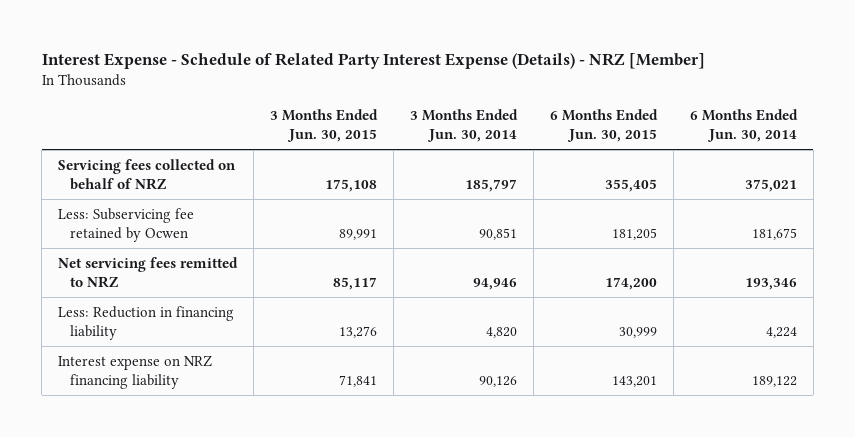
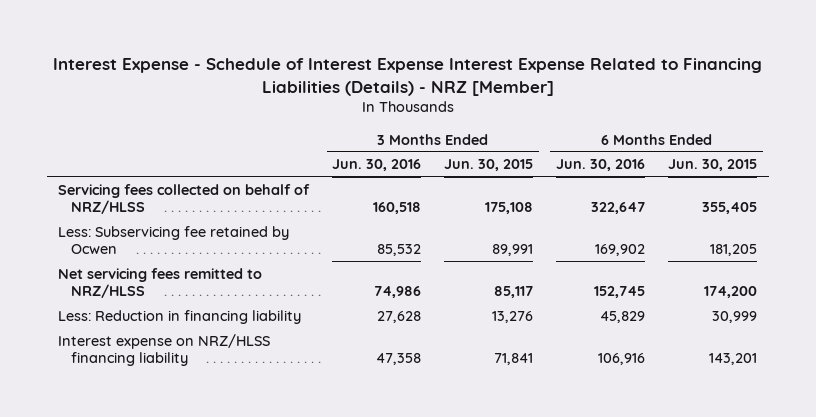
[41,53,705,70] Interest Expense - Schedule of Related Party Interest Expense (Details) - NRZ [Member] -> [52,57,762,96] Interest Expense - Schedule of Interest Expense Interest Expense Related to Financing Liabilities (Details) - NRZ [Member]
[410,109,519,143] 3 Months Ended Jun. 30, 2014 -> none
[689,109,798,143] 6 Months Ended Jun. 30, 2014 -> none
none -> [332,159,422,172] Jun. 30, 2016
none -> [556,159,646,172] Jun. 30, 2016
[58,158,237,190] Servicing fees collected on behalf of NRZ -> [58,183,311,215] Servicing fees collected on behalf of NRZ/HLSS
[58,256,239,288] Net servicing fees remitted to NRZ -> [58,267,263,299] Net servicing fees remitted to NRZ/HLSS
[58,354,213,389] Interest expense on NRZ financing liability -> [58,333,271,367] Interest expense on NRZ/HLSS financing liability

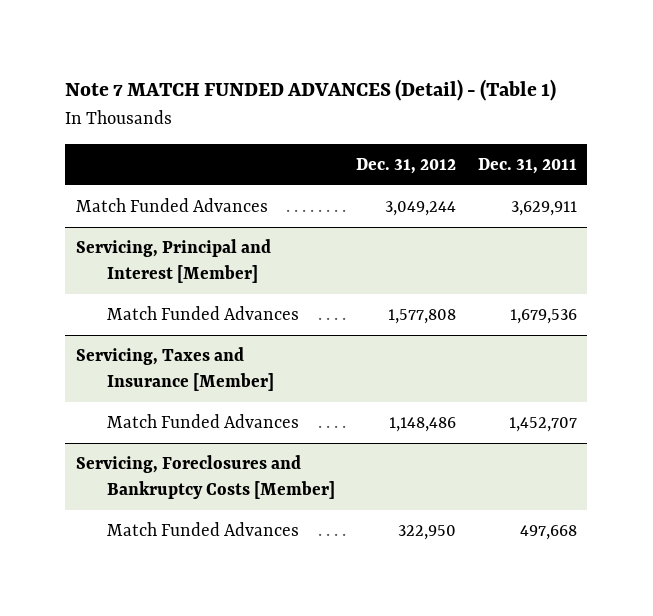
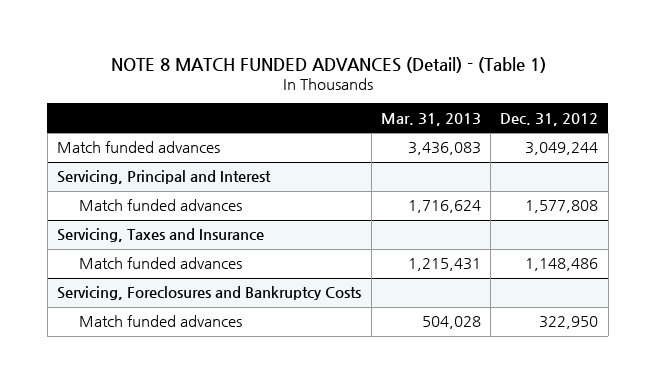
[65,79,557,102] Note 7 MATCH FUNDED ADVANCES (Detail) - (Table 1) -> [110,56,546,73] NOTE 8 MATCH FUNDED ADVANCES (Detail) - (Table 1)
[477,157,577,174] Dec. 31, 2011 -> none
none -> [380,112,481,126] Mar. 31, 2013
[76,198,269,213] Match Funded Advances -> [57,141,221,154] Match funded advances
[76,239,272,283] Servicing, Principal and Interest [Member] -> [57,170,272,185] Servicing, Principal and Interest
[106,306,299,321] Match Funded Advances -> [79,199,243,212] Match funded advances
[76,347,274,391] Servicing, Taxes and Insurance [Member] -> [57,228,265,243] Servicing, Taxes and Insurance
[106,414,299,429] Match Funded Advances -> [79,257,243,270] Match funded advances
[76,455,335,499] Servicing, Foreclosures and Bankruptcy Costs [Member] -> [57,286,362,301] Servicing, Foreclosures and Bankruptcy Costs
[106,522,299,537] Match Funded Advances -> [79,315,243,328] Match funded advances

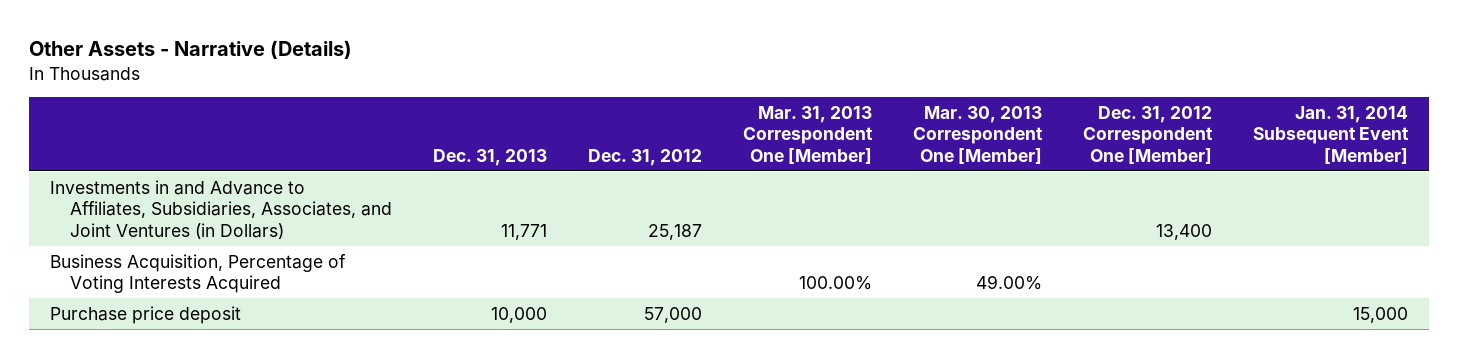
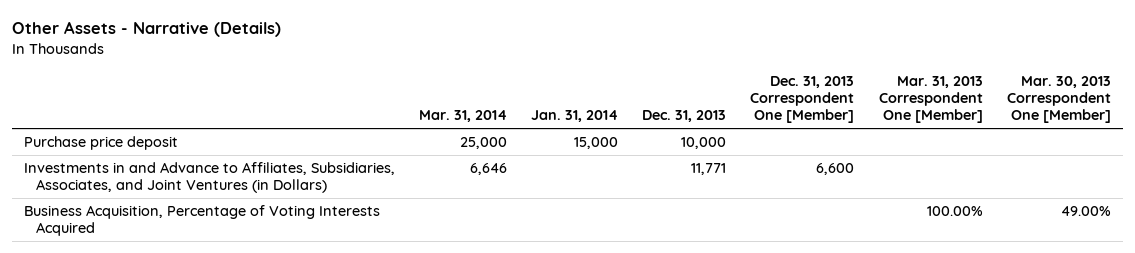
[588,148,703,166] Dec. 31, 2012 -> none
[1083,105,1214,164] Dec. 31, 2012 Correspondent One [Member] -> none
[1253,105,1410,164] Jan. 31, 2014 Subsequent Event [Member] -> none
none -> [419,110,508,123] Mar. 31, 2014
none -> [531,110,619,123] Jan. 31, 2014
none -> [750,75,855,124] Dec. 31, 2013 Correspondent One [Member]
[49,305,241,324] Purchase price deposit -> [24,136,179,151] Purchase price deposit

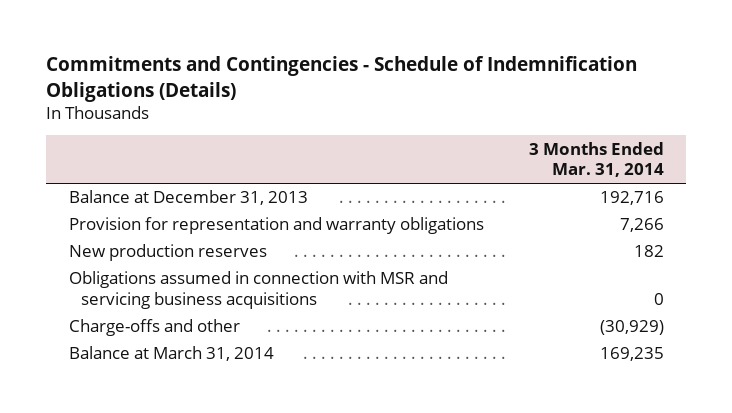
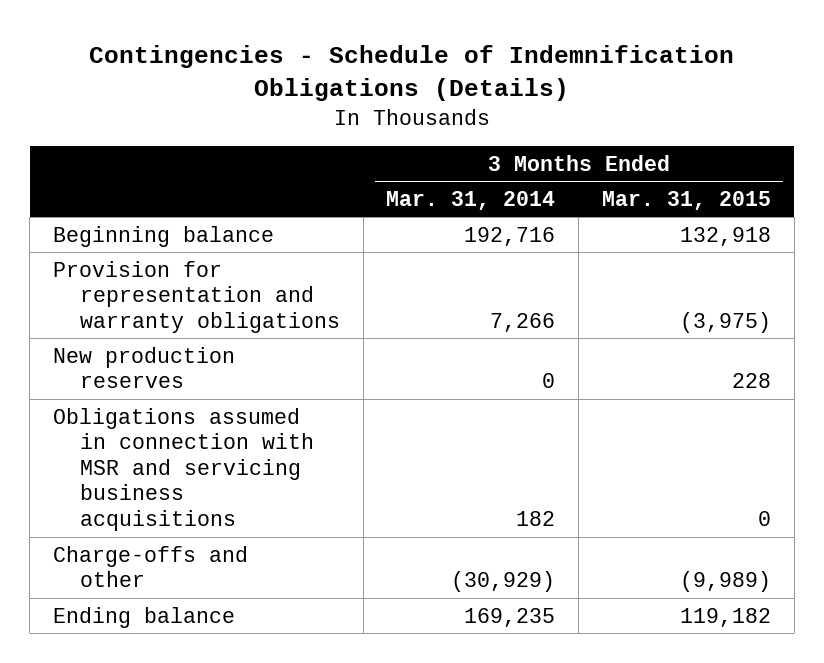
[46,56,638,102] Commitments and Contingencies - Schedule of Indemnification Obligations (Details) -> [88,44,734,101] Contingencies - Schedule of Indemnification Obligations (Details)
none -> [602,190,772,210] Mar. 31, 2015
[68,190,308,206] Balance at December 31, 2013 -> [52,225,274,247] Beginning balance
[633,245,664,258] 182 -> [542,373,556,389] 0
[653,293,664,306] 0 -> [516,511,556,527] 182
[68,346,274,362] Balance at March 31, 2014 -> [52,606,235,628] Ending balance

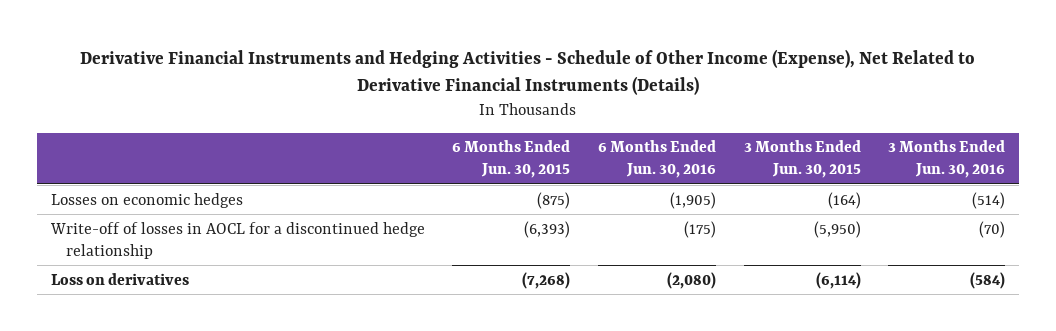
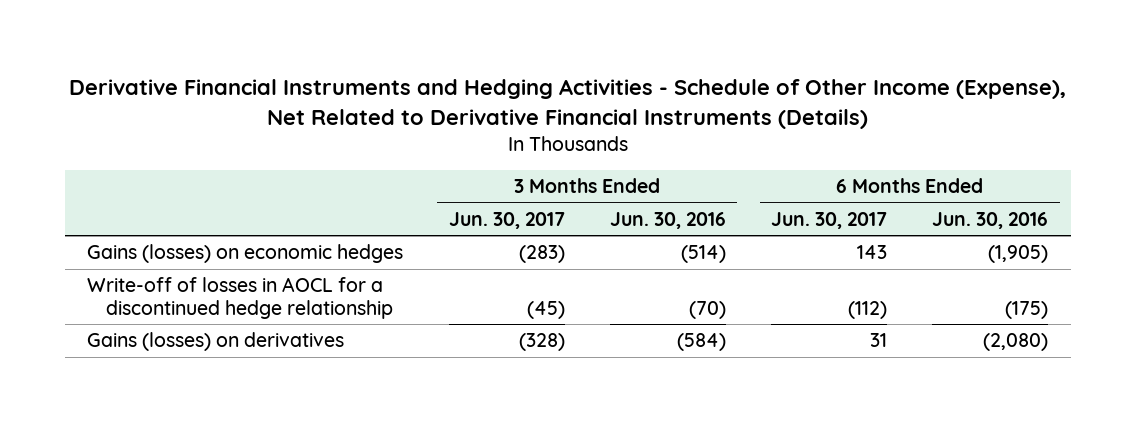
[452,140,571,179] 6 Months Ended Jun. 30, 2015 -> none
[743,140,861,179] 3 Months Ended Jun. 30, 2015 -> none
none -> [448,211,565,229] Jun. 30, 2017
none -> [771,211,888,229] Jun. 30, 2017
[50,192,243,208] Losses on economic hedges -> [87,244,404,264] Gains (losses) on economic hedges
[50,272,189,285] Loss on derivatives -> [87,332,345,352] Gains (losses) on derivatives

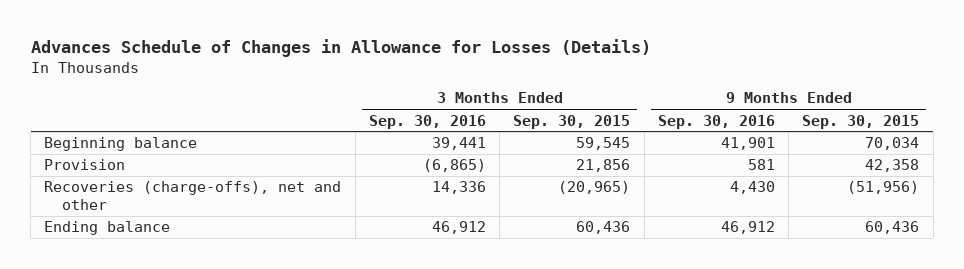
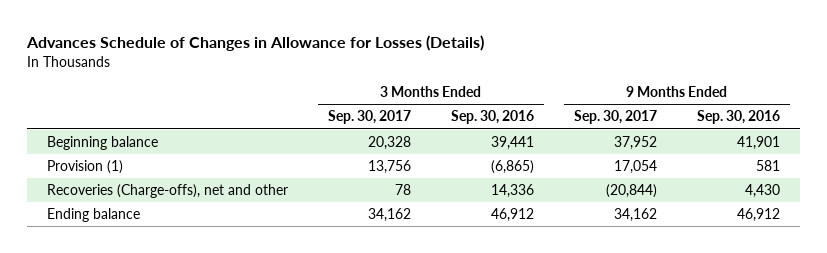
[513,114,631,129] Sep. 30, 2015 -> none
[802,114,920,129] Sep. 30, 2015 -> none
none -> [328,110,412,125] Sep. 30, 2017
none -> [573,110,657,125] Sep. 30, 2017
[44,159,126,171] Provision -> [47,159,124,174] Provision (1)
[44,181,342,210] Recoveries (charge-offs), net and other -> [47,183,289,198] Recoveries (Charge-offs), net and other

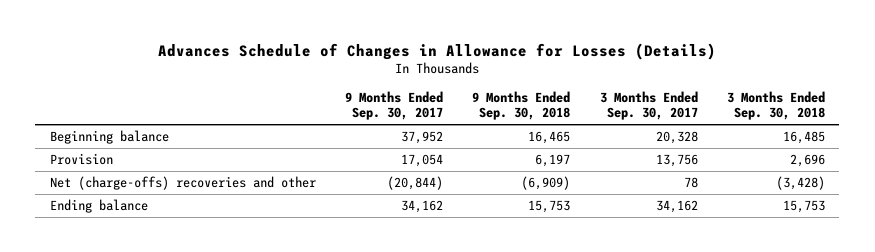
[450,110,534,125] Sep. 30, 2016 -> none
[696,110,780,125] Sep. 30, 2016 -> none
none -> [472,91,571,121] 9 Months Ended Sep. 30, 2018
none -> [726,91,825,121] 3 Months Ended Sep. 30, 2018
[47,159,124,174] Provision (1) -> [50,153,114,166] Provision
[47,183,289,198] Recoveries (Charge-offs), net and other -> [50,176,317,191] Net (charge-offs) recoveries and other

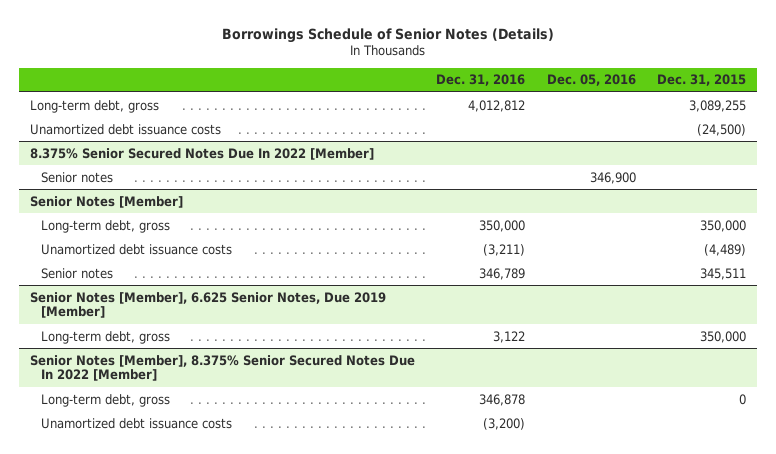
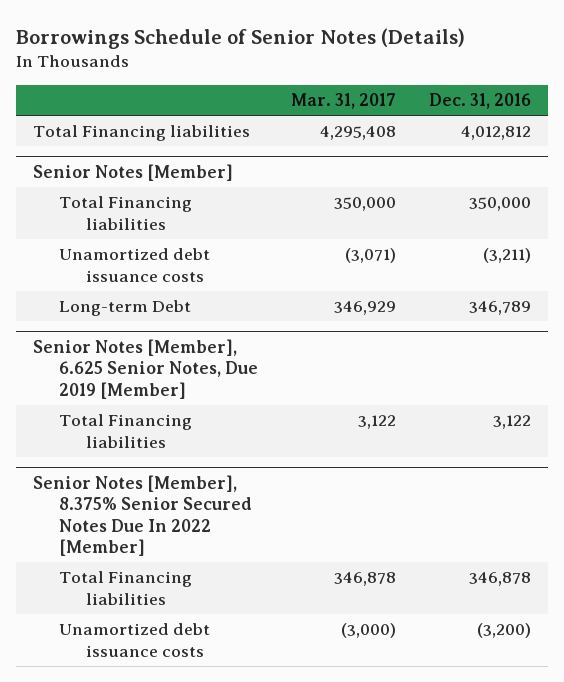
[546,74,636,87] Dec. 05, 2016 -> none
[657,74,747,87] Dec. 31, 2015 -> none
none -> [291,93,397,110] Mar. 31, 2017
[30,123,222,135] Unamortized debt issuance costs -> none
[30,147,375,160] 8.375% Senior Secured Notes Due In 2022 [Member] -> none
[40,171,113,183] Senior notes -> none
[30,99,160,113] Long-term debt, gross -> [32,125,250,142] Total Financing liabilities
[40,219,170,233] Long-term debt, gross -> [59,196,193,230] Total Financing liabilities
[40,267,113,279] Senior notes -> [59,300,192,317] Long-term Debt
[40,330,170,344] Long-term debt, gross -> [59,414,193,448] Total Financing liabilities
[40,393,170,407] Long-term debt, gross -> [59,571,193,605] Total Financing liabilities

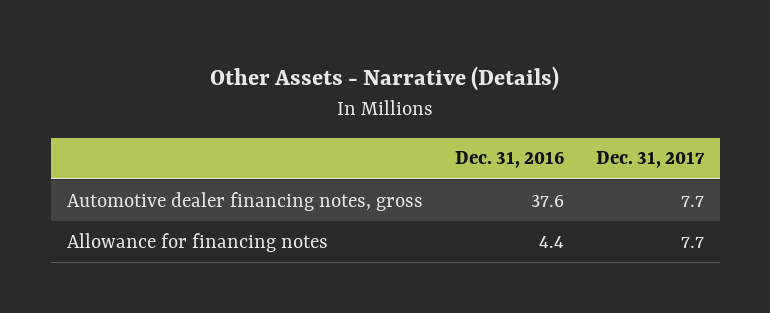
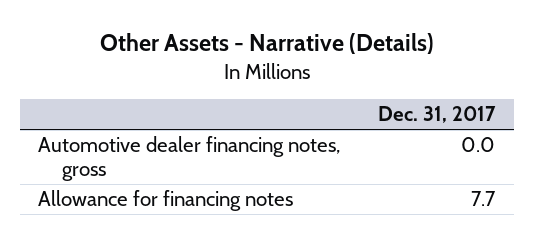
[454,151,564,169] Dec. 31, 2016 -> none
[680,195,704,207] 7.7 -> [461,137,496,153] 0.0

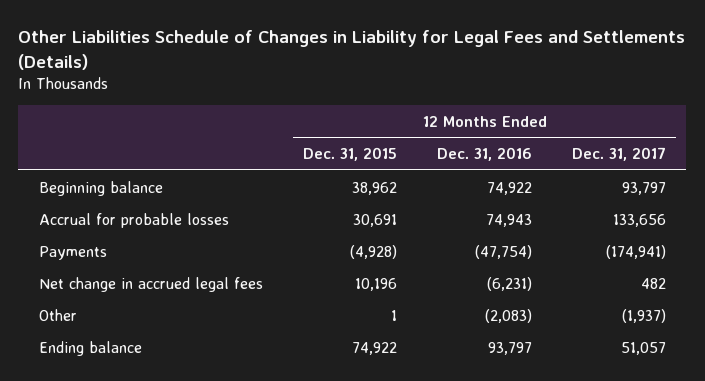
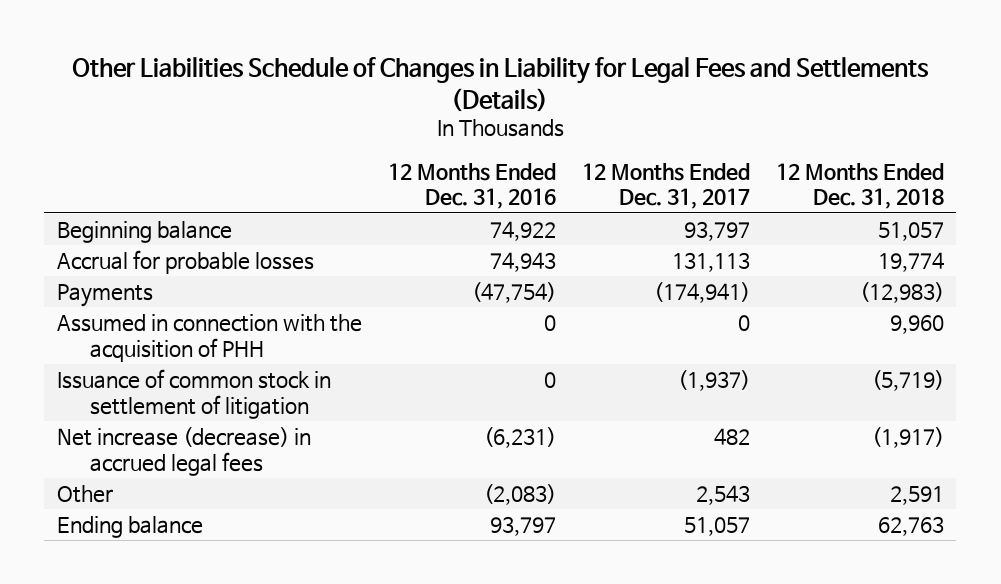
[302,147,397,162] Dec. 31, 2015 -> none
none -> [775,162,944,210] 12 Months Ended Dec. 31, 2018
[613,213,667,227] 133,656 -> [671,251,750,272] 131,113
none -> [57,313,363,362] Assumed in connection with the acquisition of PHH
none -> [57,368,332,419] Issuance of common stock in settlement of litigation
[38,276,263,292] Net change in accrued legal fees -> [57,426,312,476] Net increase (decrease) in accrued legal fees
[622,308,667,323] (1,937) -> [695,484,750,505] 2,543

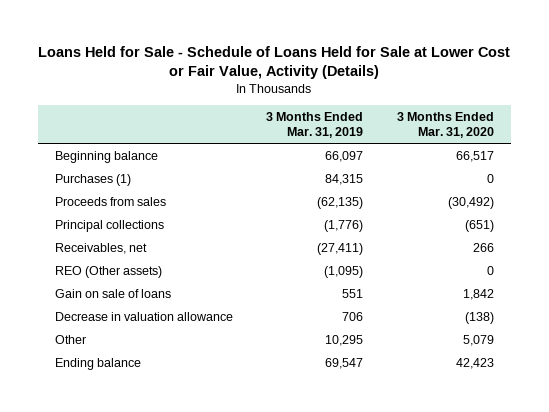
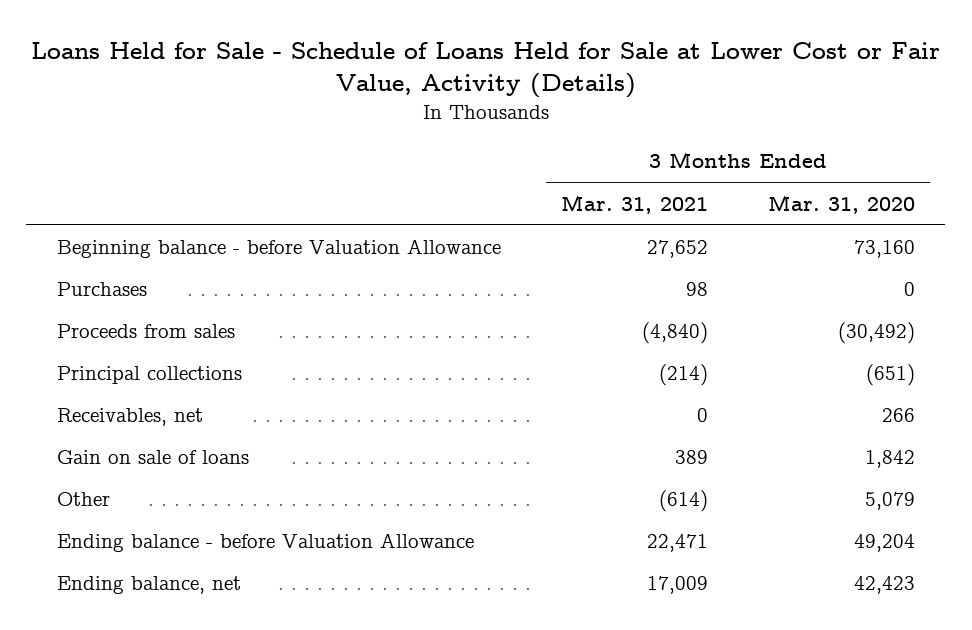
[266,112,364,138] 3 Months Ended Mar. 31, 2019 -> none
none -> [560,194,708,214] Mar. 31, 2021
[54,151,158,164] Beginning balance -> none
none -> [56,239,501,259] Beginning balance - before Valuation Allowance
[54,174,131,187] Purchases (1) -> [56,282,147,297] Purchases
[54,266,162,279] REO (Other assets) -> none
[54,312,233,322] Decrease in valuation allowance -> none
none -> [56,533,474,553] Ending balance - before Valuation Allowance
[54,358,141,371] Ending balance -> [56,576,241,595] Ending balance, net

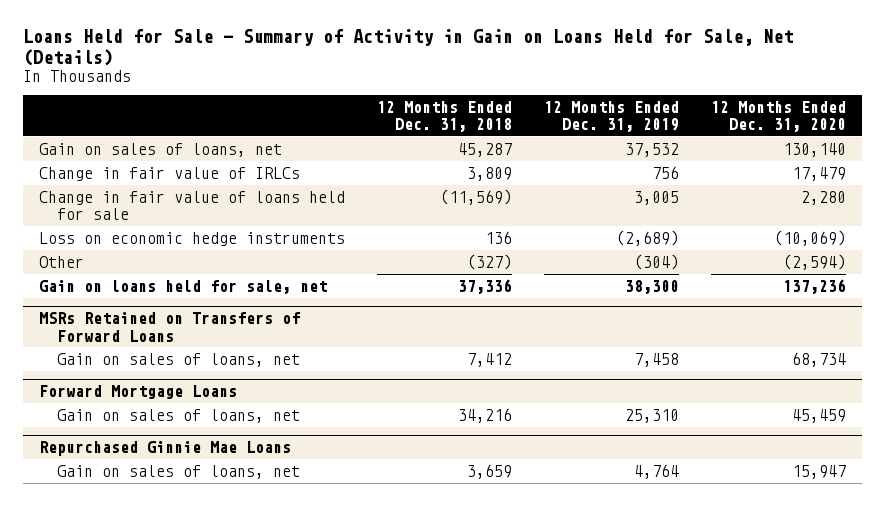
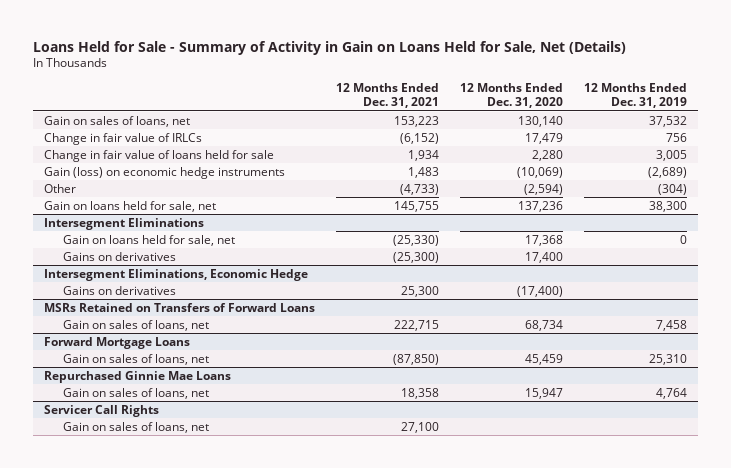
[376,100,512,132] 12 Months Ended Dec. 31, 2018 -> none
none -> [336,82,440,109] 12 Months Ended Dec. 31, 2021
[38,231,345,246] Loss on economic hedge instruments -> [43,166,285,179] Gain (loss) on economic hedge instruments
none -> [43,217,204,230] Intersegment Eliminations
none -> [62,234,235,246] Gain on loans held for sale, net
none -> [62,251,176,261] Gains on derivatives
none -> [43,268,308,281] Intersegment Eliminations, Economic Hedge
none -> [62,285,176,295] Gains on derivatives
none -> [43,404,159,417] Servicer Call Rights
none -> [62,421,209,433] Gain on sales of loans, net

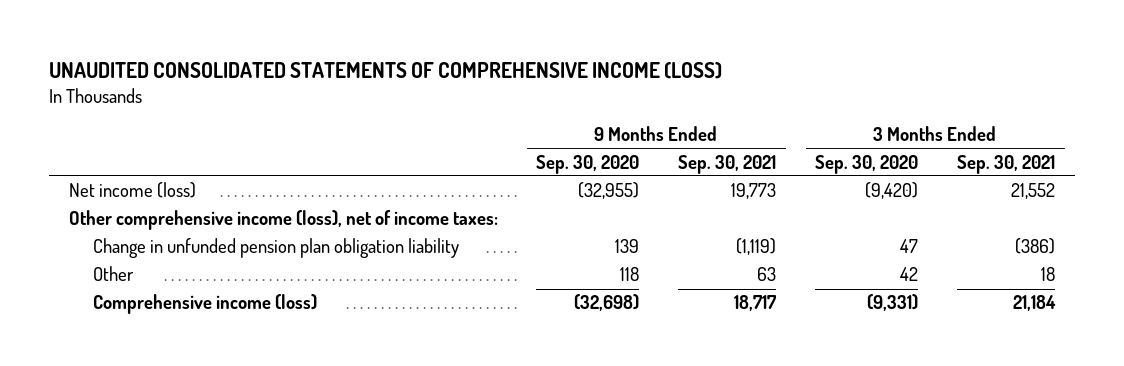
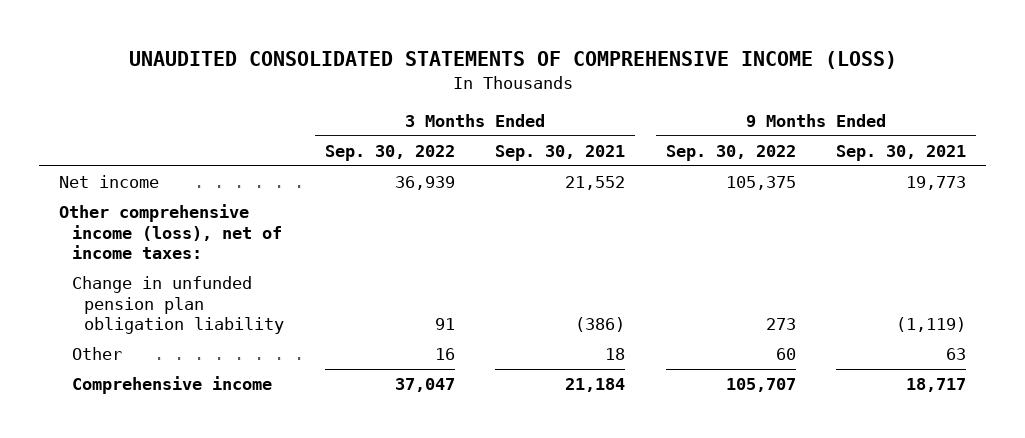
[536,154,640,174] Sep. 30, 2020 -> none
[815,154,919,174] Sep. 30, 2020 -> none
none -> [324,145,455,162] Sep. 30, 2022
none -> [665,145,796,162] Sep. 30, 2022
[68,182,196,199] Net income (loss) -> [59,175,160,189] Net income
[93,294,318,315] Comprehensive income (loss) -> [71,376,272,395] Comprehensive income

